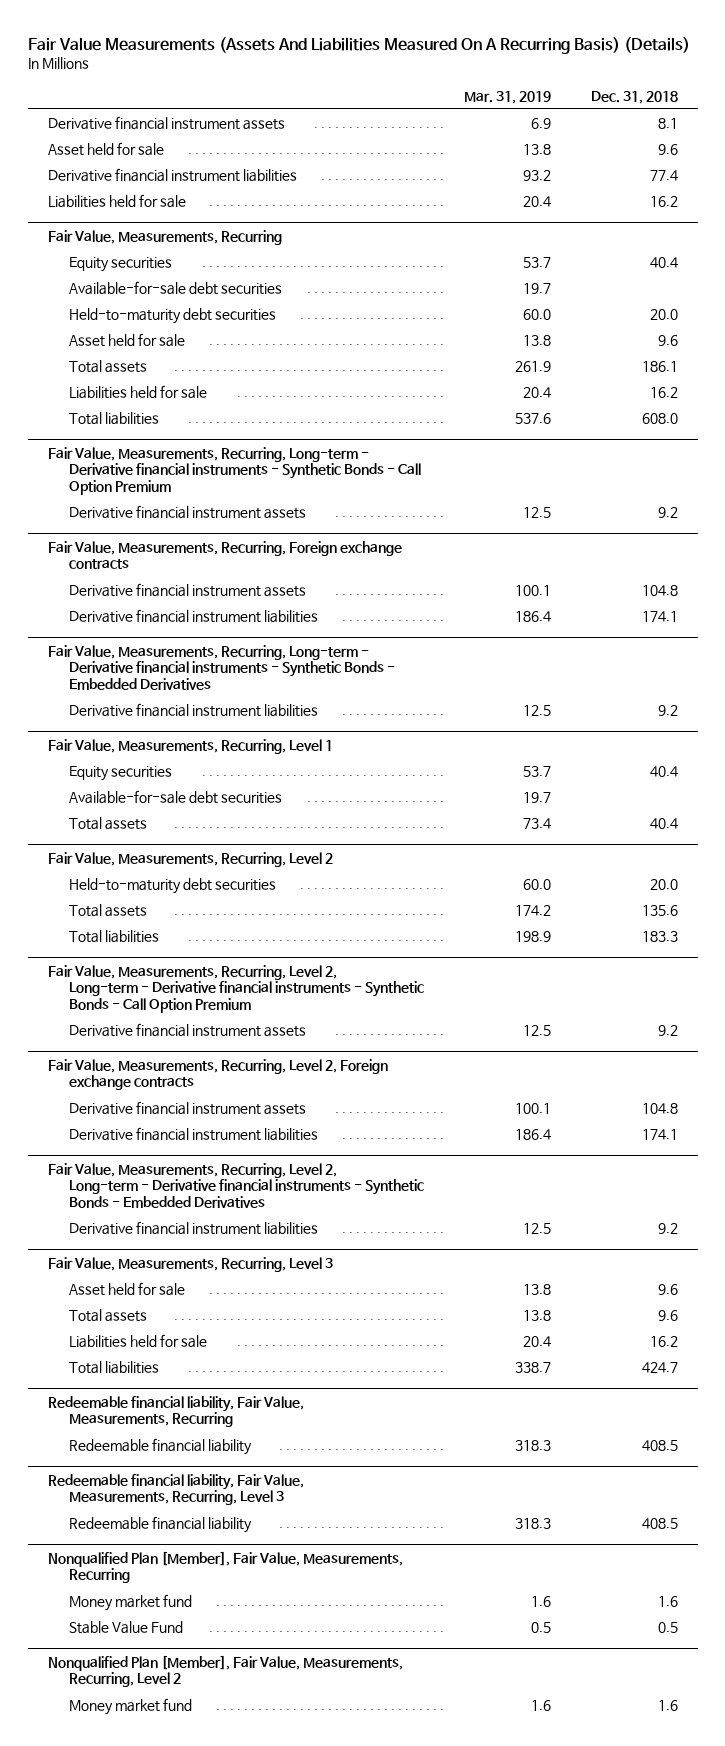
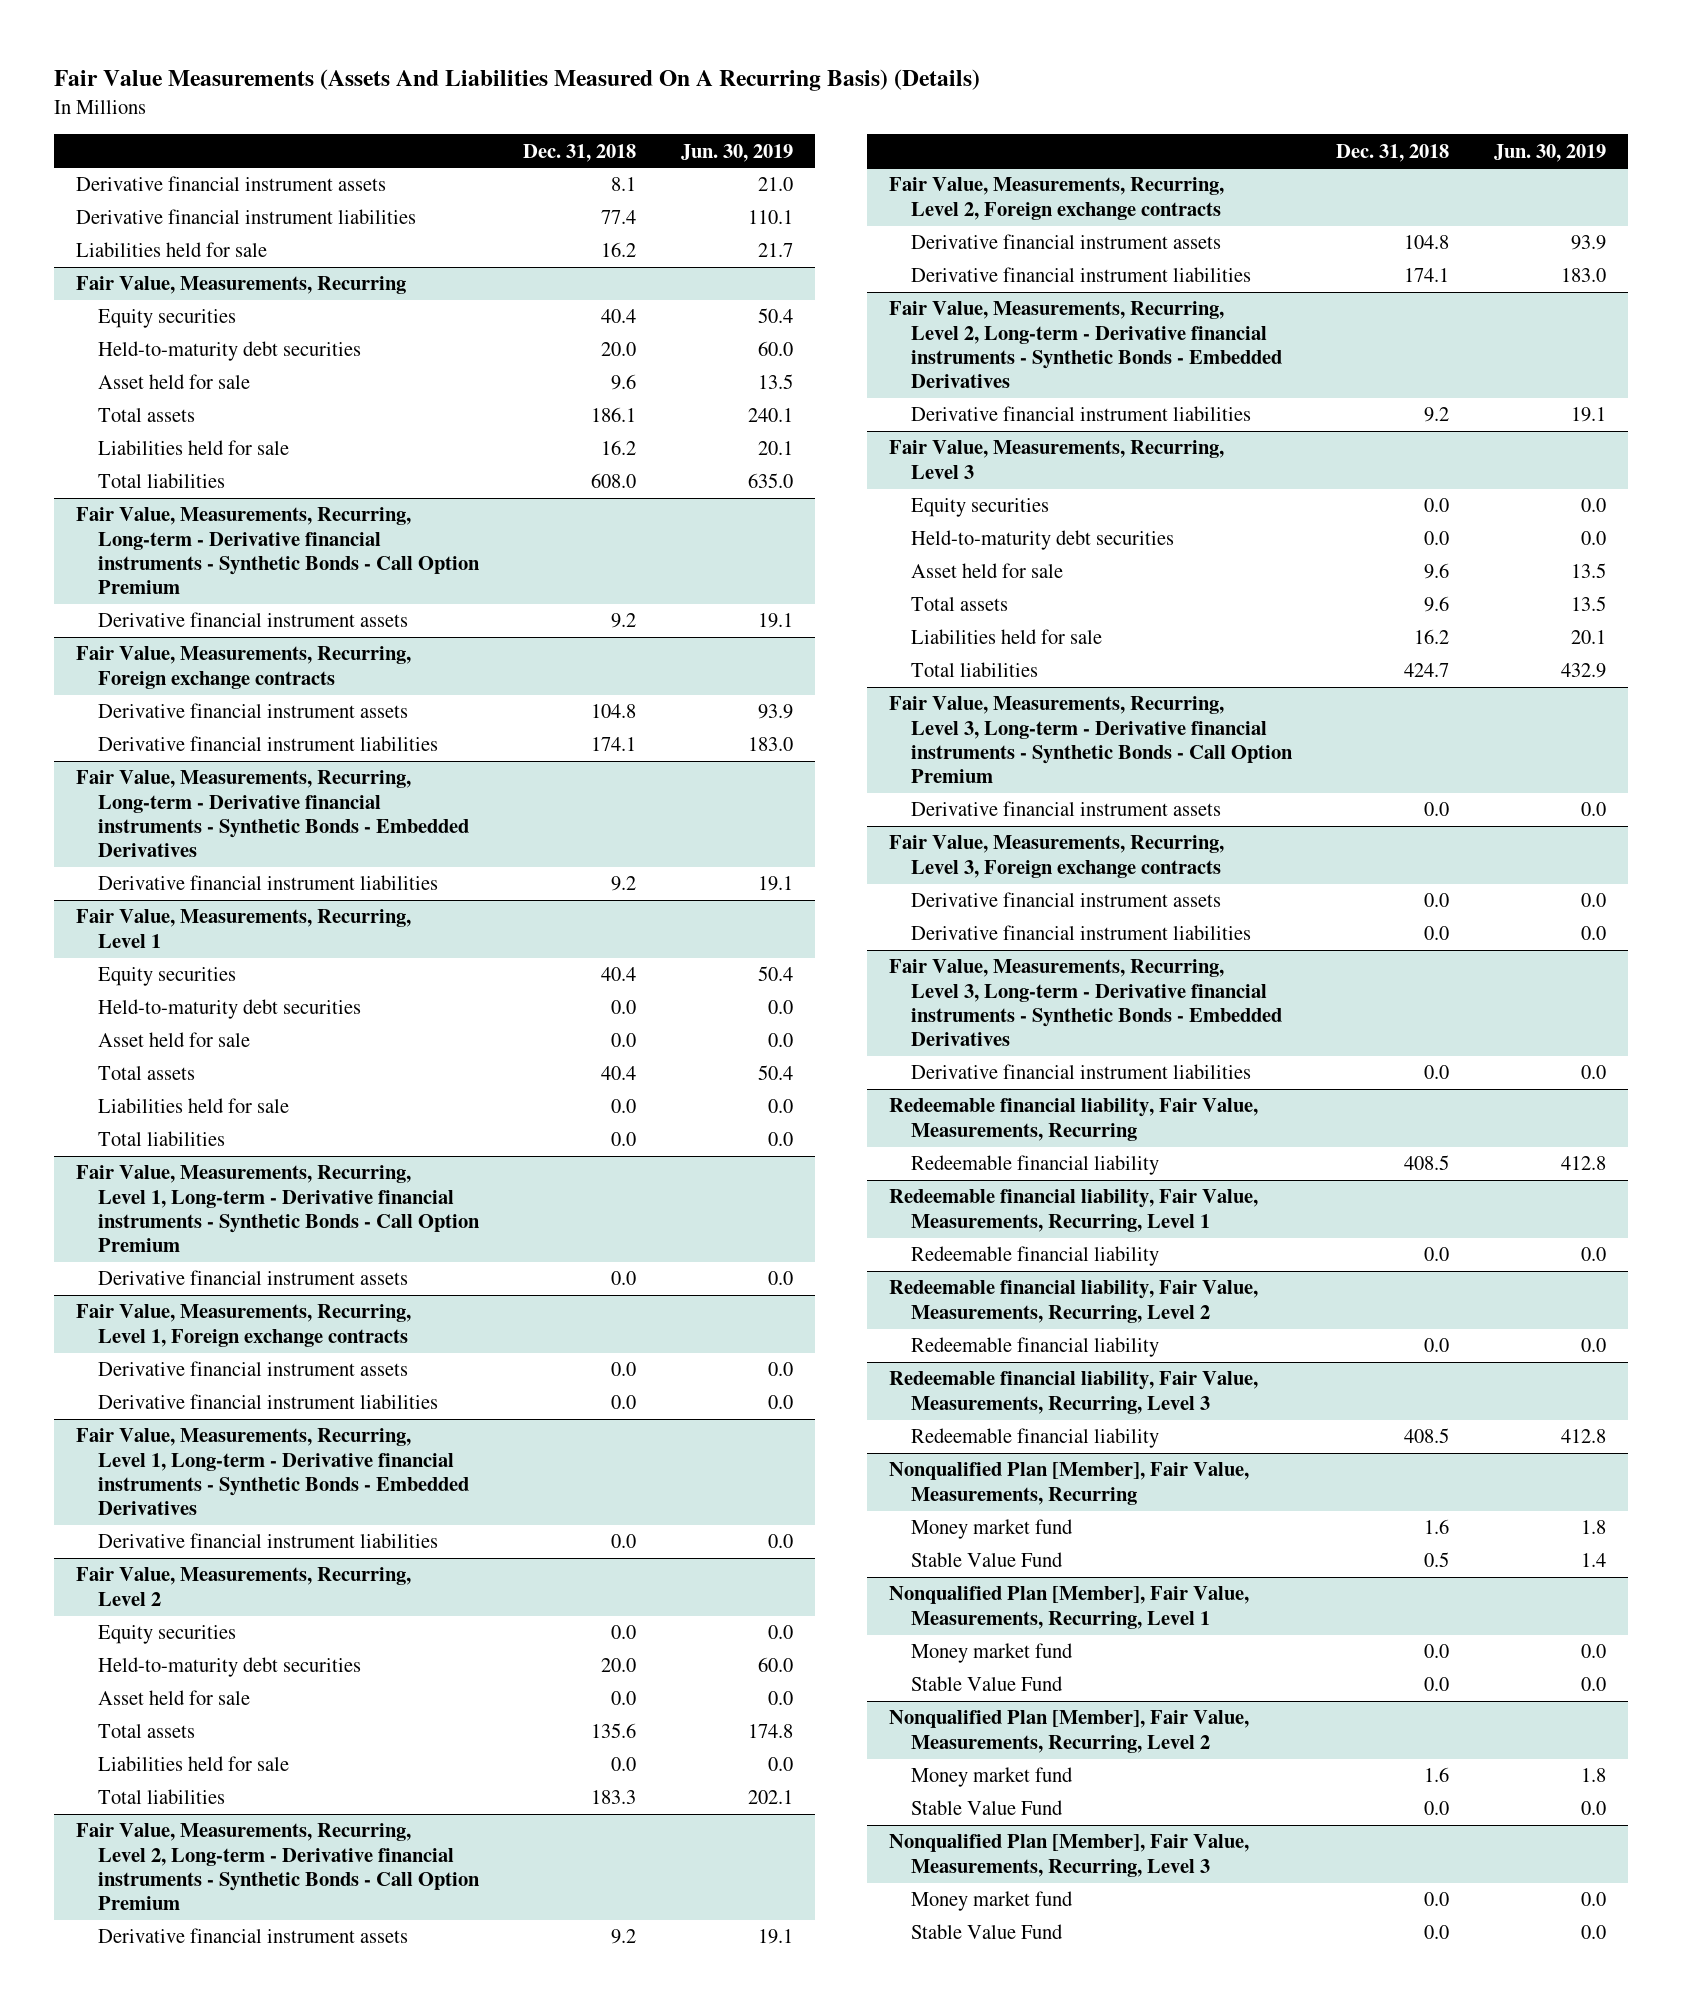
[463,90,551,104] Mar. 31, 2019 -> none
none -> [680,143,793,162] Jun. 30, 2019
[47,142,164,157] Asset held for sale -> none
[68,281,282,296] Available-for-sale debt securities -> none
[68,790,282,805] Available-for-sale debt securities -> none
none -> [98,999,362,1020] Held-to-maturity debt securities
none -> [98,1032,251,1048] Asset held for sale
none -> [98,1098,290,1114] Liabilities held for sale
none -> [98,1131,226,1147] Total liabilities
none -> [76,1165,481,1253] Fair Value, Measurements, Recurring, Level 1, Long-term - Derivative financial instruments - Synthetic Bonds - Call Option Premium
none -> [98,1270,409,1286] Derivative financial instrument assets
none -> [76,1304,412,1347] Fair Value, Measurements, Recurring, Level 1, Foreign exchange contracts
none -> [98,1361,409,1377] Derivative financial instrument assets
none -> [98,1394,439,1410] Derivative financial instrument liabilities
none -> [76,1428,470,1516] Fair Value, Measurements, Recurring, Level 1, Long-term - Derivative financial instruments - Synthetic Bonds - Embedded Derivatives
none -> [98,1533,439,1549] Derivative financial instrument liabilities
none -> [98,1625,237,1645] Equity securities
none -> [98,1690,251,1706] Asset held for sale
none -> [98,1756,290,1772] Liabilities held for sale
none -> [910,498,1049,518] Equity securities
none -> [910,530,1174,551] Held-to-maturity debt securities
none -> [888,696,1293,784] Fair Value, Measurements, Recurring, Level 3, Long-term - Derivative financial instruments - Synthetic Bonds - Call Option Premium
none -> [910,801,1221,817] Derivative financial instrument assets
none -> [888,835,1224,878] Fair Value, Measurements, Recurring, Level 3, Foreign exchange contracts
none -> [910,892,1221,908] Derivative financial instrument assets
none -> [910,925,1251,941] Derivative financial instrument liabilities
none -> [888,959,1282,1047] Fair Value, Measurements, Recurring, Level 3, Long-term - Derivative financial instruments - Synthetic Bonds - Embedded Derivatives
none -> [910,1064,1251,1080] Derivative financial instrument liabilities
none -> [888,1189,1258,1232] Redeemable financial liability, Fair Value, Measurements, Recurring, Level 1
none -> [910,1246,1159,1267] Redeemable financial liability
none -> [888,1280,1258,1323] Redeemable financial liability, Fair Value, Measurements, Recurring, Level 2
none -> [910,1337,1159,1358] Redeemable financial liability
none -> [888,1586,1249,1629] Nonqualified Plan [Member], Fair Value, Measurements, Recurring, Level 1
none -> [910,1643,1073,1664] Money market fund
none -> [910,1676,1063,1692] Stable Value Fund
none -> [910,1800,1063,1816] Stable Value Fund
none -> [888,1834,1249,1877] Nonqualified Plan [Member], Fair Value, Measurements, Recurring, Level 3
none -> [910,1891,1073,1912] Money market fund
none -> [910,1924,1063,1940] Stable Value Fund

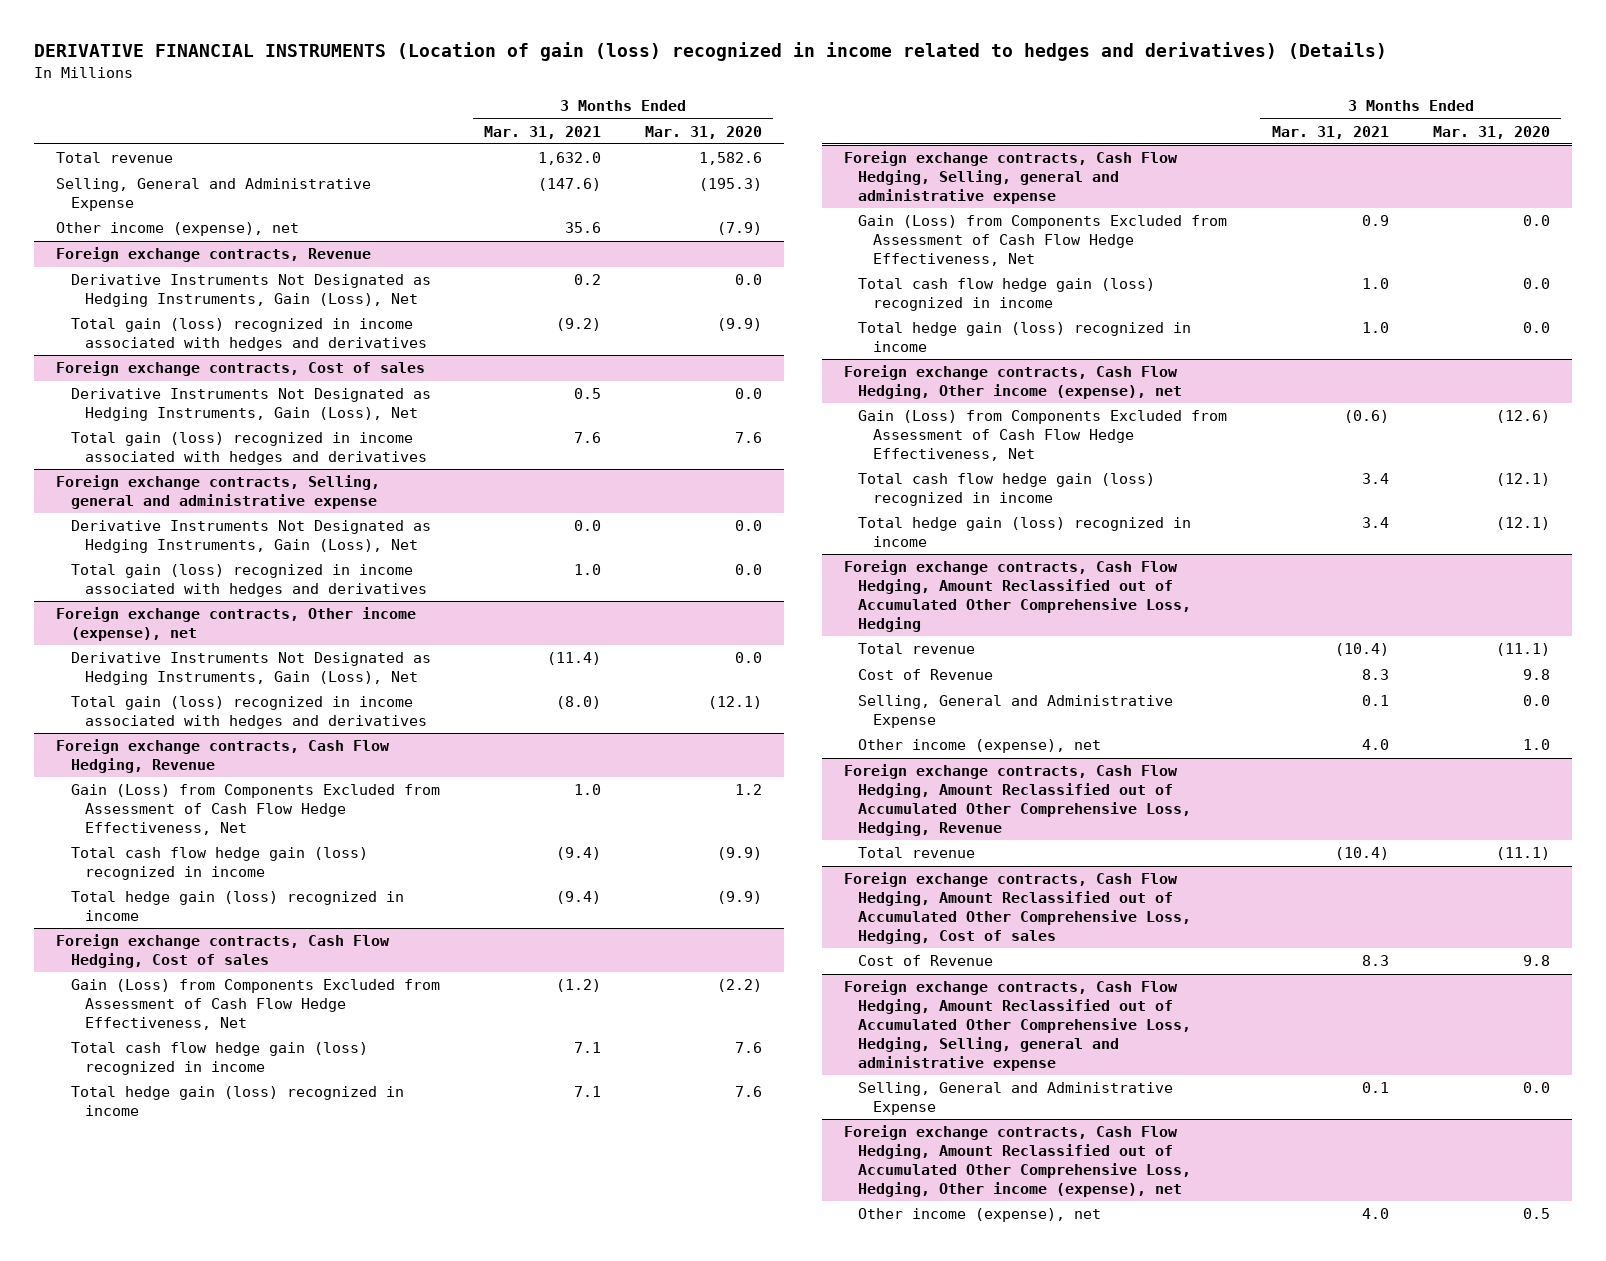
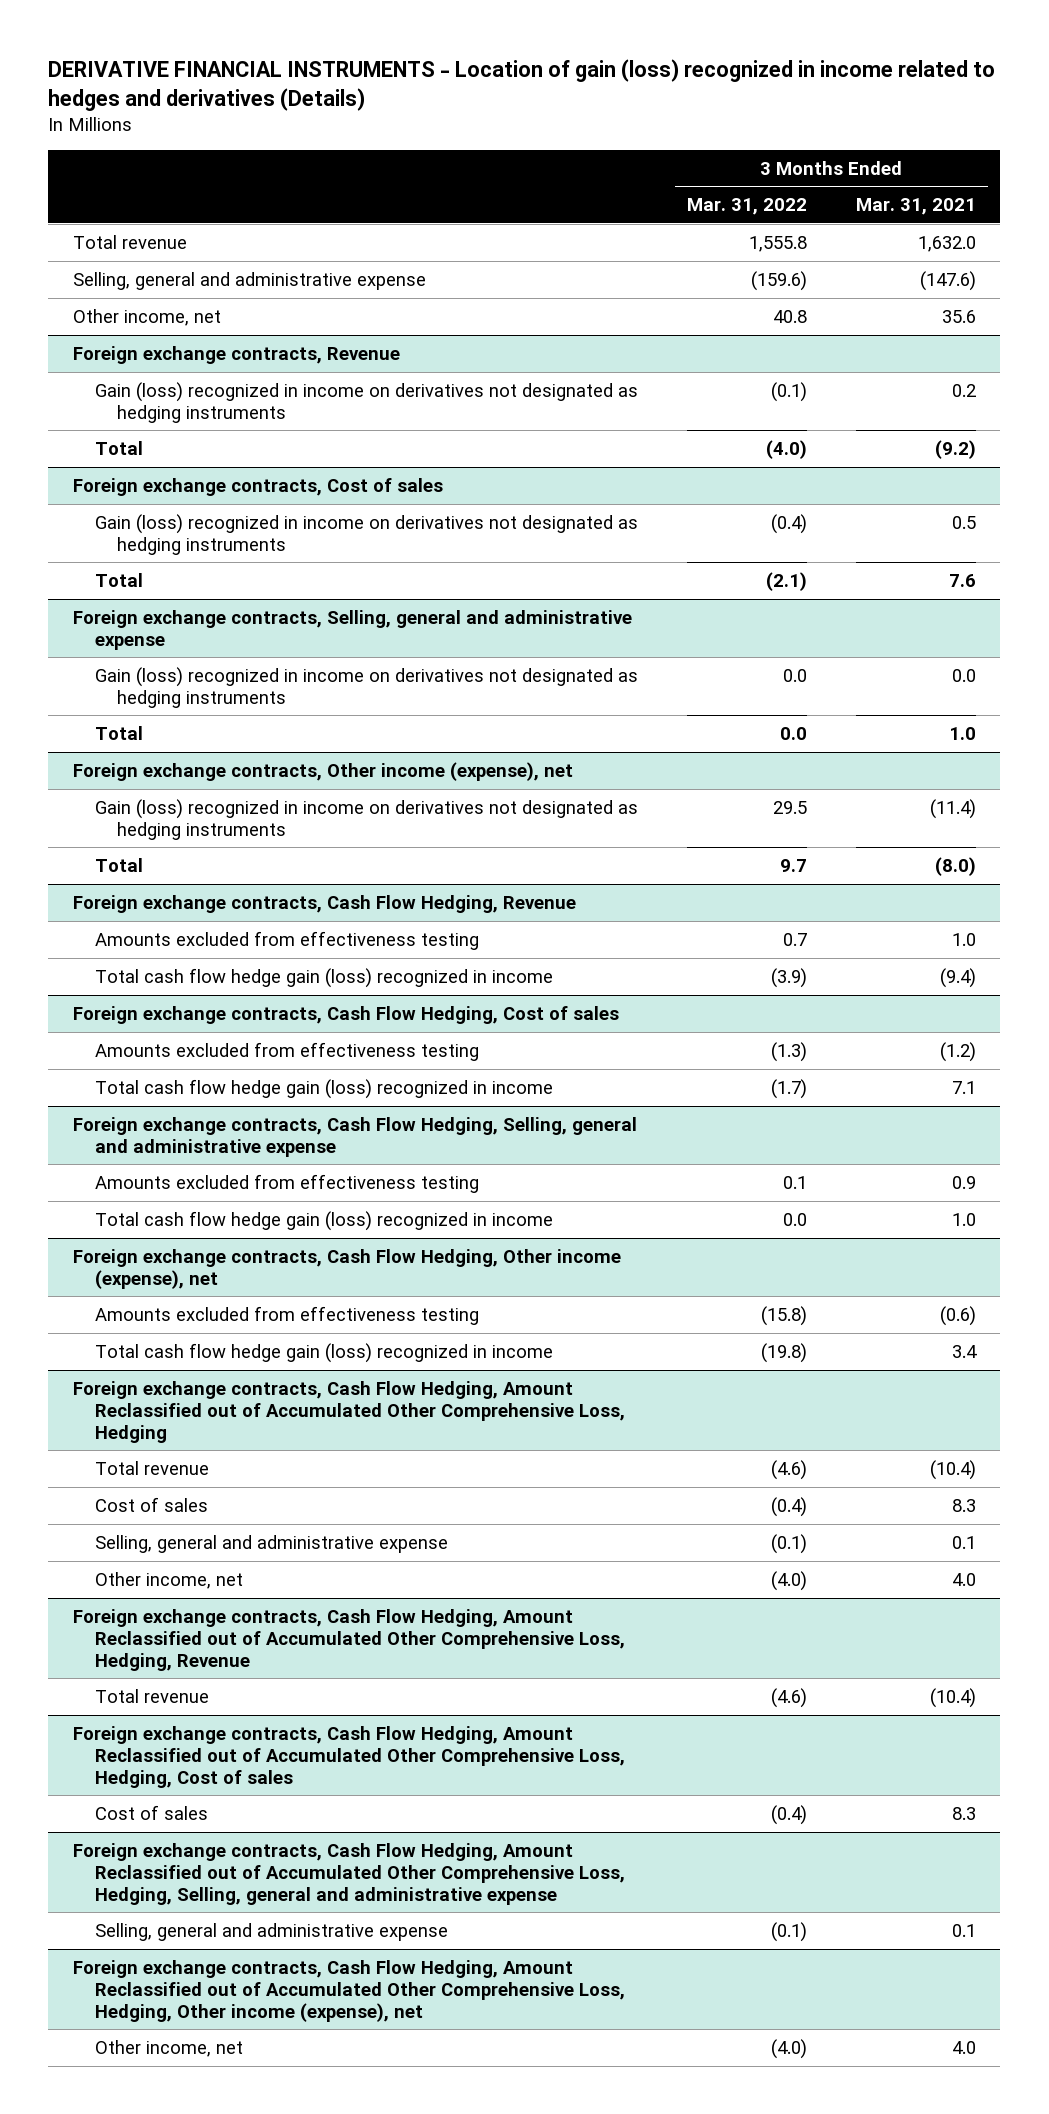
[33,42,1387,62] DERIVATIVE FINANCIAL INSTRUMENTS (Location of gain (loss) recognized in income related to hedges and derivatives) (Details) -> [48,59,996,112] DERIVATIVE FINANCIAL INSTRUMENTS - Location of gain (loss) recognized in income related to hedges and derivatives (Details)
[645,125,763,139] Mar. 31, 2020 -> none
none -> [686,198,807,216] Mar. 31, 2022
[56,178,372,212] Selling, General and Administrative Expense -> [73,271,427,290] Selling, general and administrative expense
[56,222,300,237] Other income (expense), net -> [73,308,222,326] Other income, net
[70,274,431,308] Derivative Instruments Not Designated as Hedging Instruments, Gain (Loss), Net -> [94,381,638,423] Gain (loss) recognized in income on derivatives not designated as hedging instruments
[70,318,428,352] Total gain (loss) recognized in income associated with hedges and derivatives -> [94,440,143,455] Total
[70,388,431,422] Derivative Instruments Not Designated as Hedging Instruments, Gain (Loss), Net -> [94,513,638,555] Gain (loss) recognized in income on derivatives not designated as hedging instruments
[70,432,428,466] Total gain (loss) recognized in income associated with hedges and derivatives -> [94,572,143,587] Total
[70,520,431,554] Derivative Instruments Not Designated as Hedging Instruments, Gain (Loss), Net -> [94,666,638,708] Gain (loss) recognized in income on derivatives not designated as hedging instruments
[70,564,428,598] Total gain (loss) recognized in income associated with hedges and derivatives -> [94,725,143,740] Total
[70,652,431,686] Derivative Instruments Not Designated as Hedging Instruments, Gain (Loss), Net -> [94,798,638,840] Gain (loss) recognized in income on derivatives not designated as hedging instruments
[70,696,428,730] Total gain (loss) recognized in income associated with hedges and derivatives -> [94,857,143,872] Total
[70,784,440,835] Gain (Loss) from Components Excluded from Assessment of Cash Flow Hedge Effectiveness, Net -> [94,930,479,950] Amounts excluded from effectiveness testing
[70,891,404,922] Total hedge gain (loss) recognized in income -> none
[70,979,440,1030] Gain (Loss) from Components Excluded from Assessment of Cash Flow Hedge Effectiveness, Net -> [94,1041,479,1061] Amounts excluded from effectiveness testing
[70,1086,404,1117] Total hedge gain (loss) recognized in income -> none
[858,215,1228,266] Gain (Loss) from Components Excluded from Assessment of Cash Flow Hedge Effectiveness, Net -> [94,1173,479,1193] Amounts excluded from effectiveness testing
[858,322,1192,353] Total hedge gain (loss) recognized in income -> none
[858,410,1228,461] Gain (Loss) from Components Excluded from Assessment of Cash Flow Hedge Effectiveness, Net -> [94,1305,479,1325] Amounts excluded from effectiveness testing
[858,517,1192,548] Total hedge gain (loss) recognized in income -> none
[858,669,994,681] Cost of Revenue -> [94,1496,208,1512] Cost of sales
[858,695,1174,729] Selling, General and Administrative Expense -> [94,1534,448,1553] Selling, general and administrative expense
[858,739,1102,754] Other income (expense), net -> [94,1571,243,1589] Other income, net
[858,955,994,967] Cost of Revenue -> [94,1804,208,1820] Cost of sales
[858,1082,1174,1116] Selling, General and Administrative Expense -> [94,1922,448,1941] Selling, general and administrative expense
[858,1208,1102,1223] Other income (expense), net -> [94,2039,243,2057] Other income, net

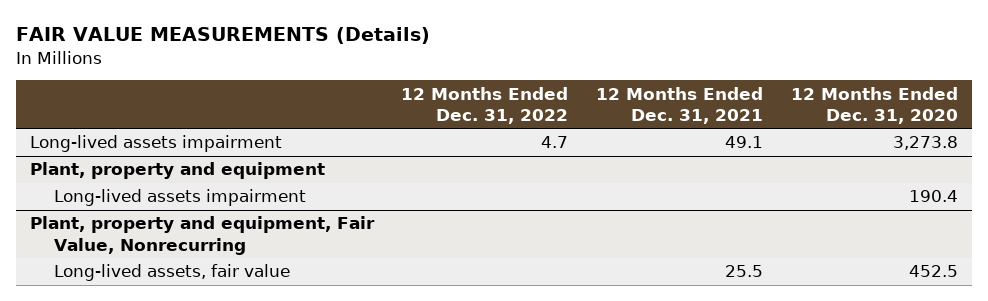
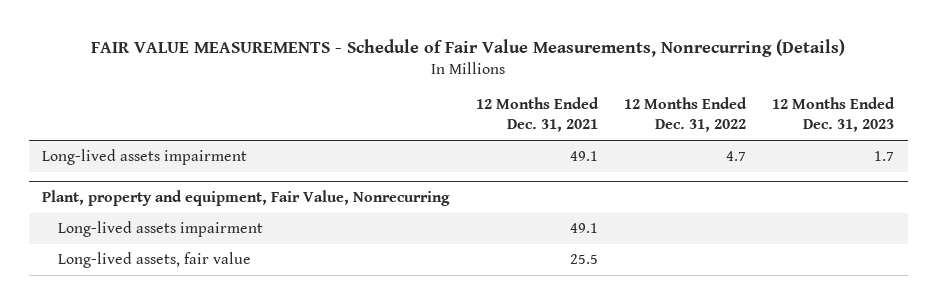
[15,27,430,45] FAIR VALUE MEASUREMENTS (Details) -> [91,38,846,57] FAIR VALUE MEASUREMENTS - Schedule of Fair Value Measurements, Nonrecurring (Details)
[790,86,958,124] 12 Months Ended Dec. 31, 2020 -> none
none -> [772,97,896,133] 12 Months Ended Dec. 31, 2023
[29,162,325,180] Plant, property and equipment -> none
[53,189,306,207] Long-lived assets impairment -> none
none -> [57,221,263,238] Long-lived assets impairment

